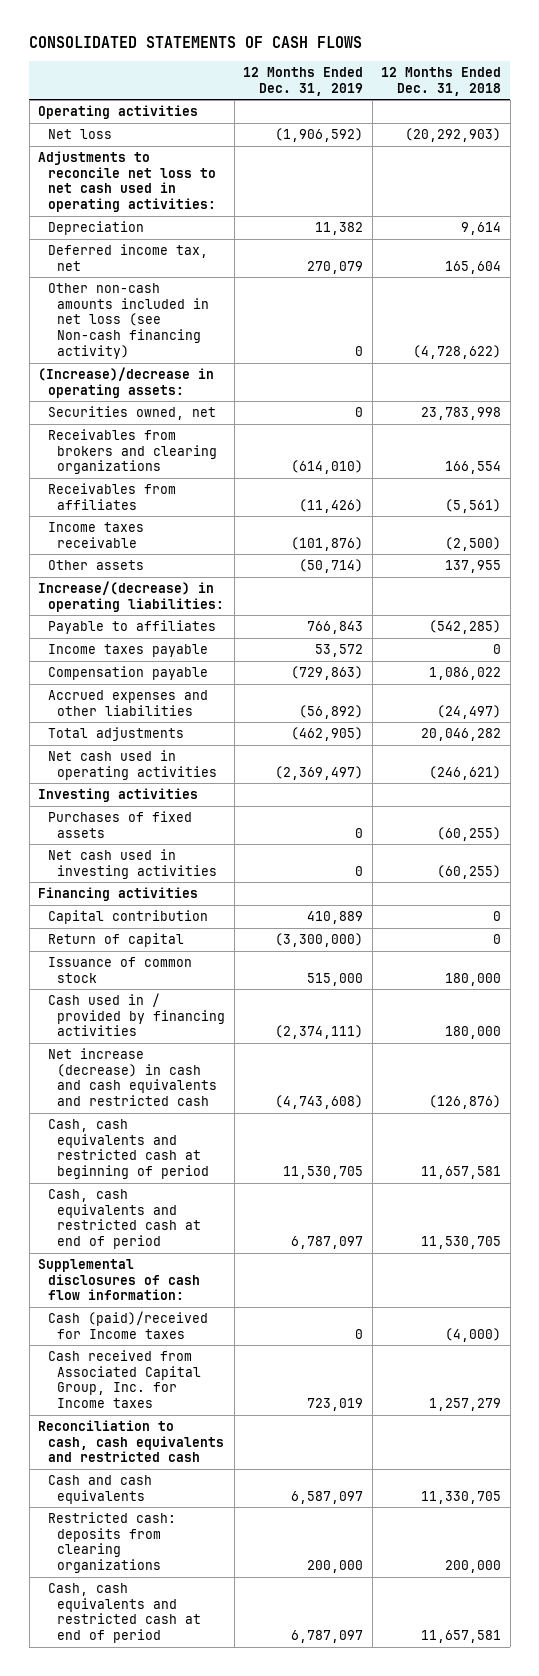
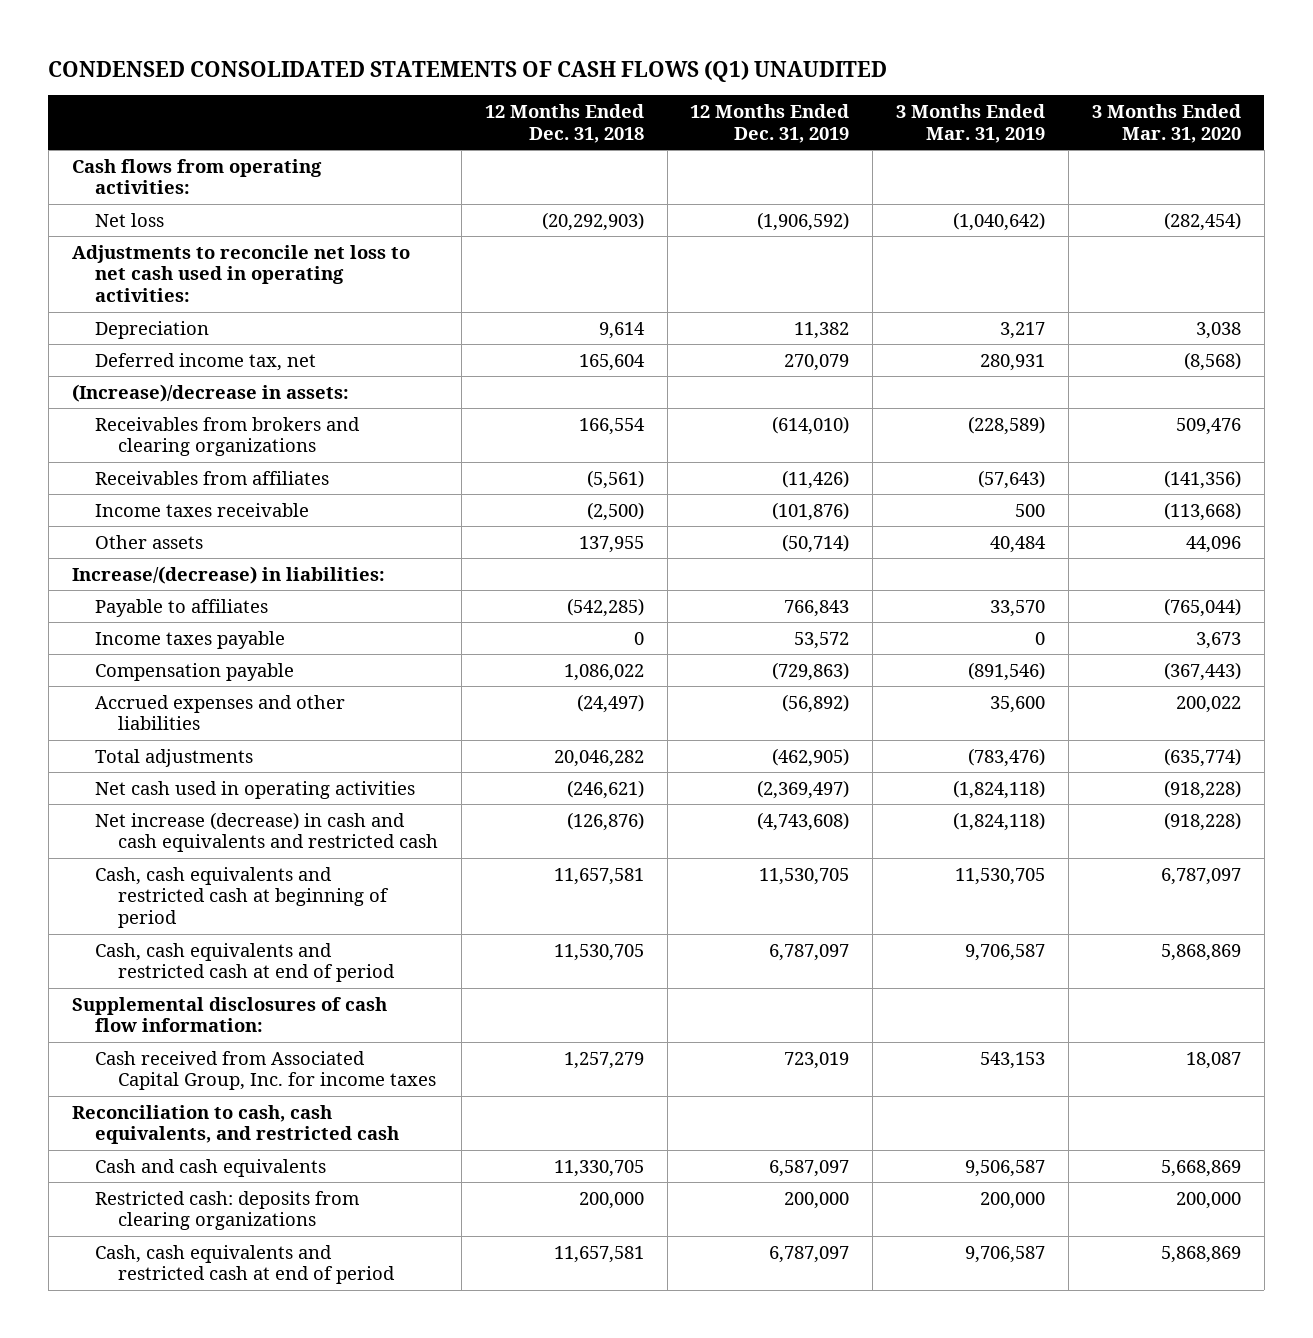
[29,36,363,49] CONSOLIDATED STATEMENTS OF CASH FLOWS -> [48,59,888,82] CONDENSED CONSOLIDATED STATEMENTS OF CASH FLOWS (Q1) UNAUDITED
none -> [896,103,1046,143] 3 Months Ended Mar. 31, 2019
none -> [1091,103,1241,143] 3 Months Ended Mar. 31, 2020
[38,104,199,119] Operating activities -> [71,158,322,195] Cash flows from operating activities:
[47,282,210,359] Other non-cash amounts included in net loss (see Non-cash financing activity) -> none
[47,405,216,420] Securities owned, net -> none
[38,366,215,398] (Increase)/decrease in operating assets: -> [71,383,349,402] (Increase)/decrease in assets:
[38,580,224,612] Increase/(decrease) in operating liabilities: -> [71,565,385,584] Increase/(decrease) in liabilities:
[38,787,199,802] Investing activities -> none
[47,810,192,838] Purchases of fixed assets -> none
[47,848,218,879] Net cash used in investing activities -> none
[38,886,199,901] Financing activities -> none
[47,909,208,924] Capital contribution -> none
[47,932,184,947] Return of capital -> none
[47,956,192,983] Issuance of common stock -> none
[47,992,226,1037] Cash used in / provided by financing activities -> none
[47,1310,208,1339] Cash (paid)/received for Income taxes -> none
[47,1349,202,1409] Cash received from Associated Capital Group, Inc. for Income taxes -> [94,1050,436,1091] Cash received from Associated Capital Group, Inc. for income taxes
[38,1419,224,1463] Reconciliation to cash, cash equivalents and restricted cash -> [71,1104,399,1145] Reconciliation to cash, cash equivalents, and restricted cash

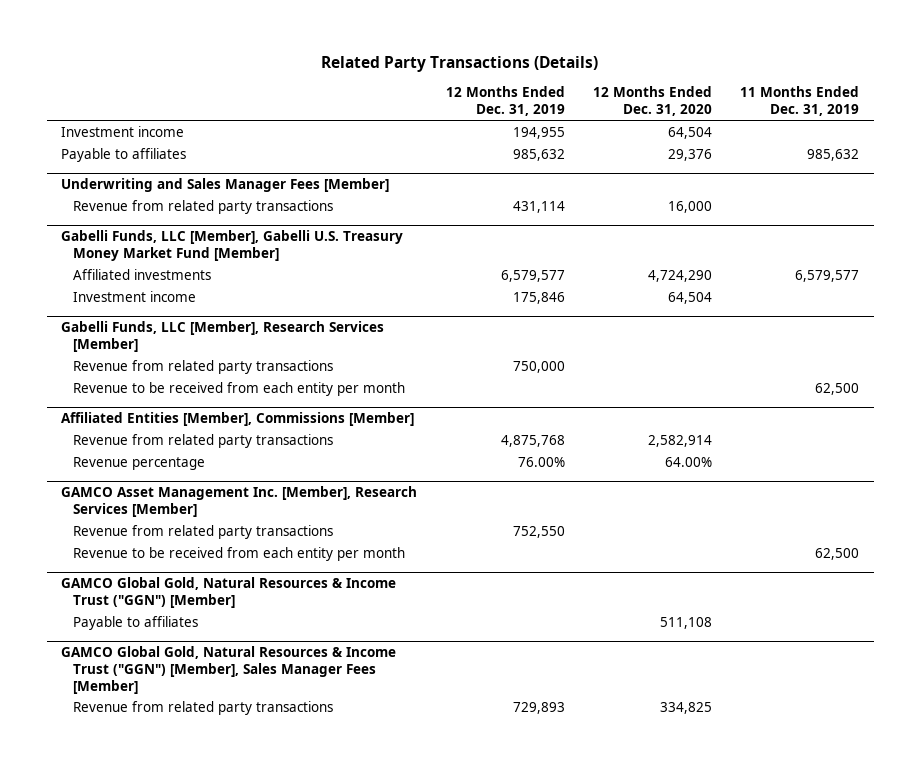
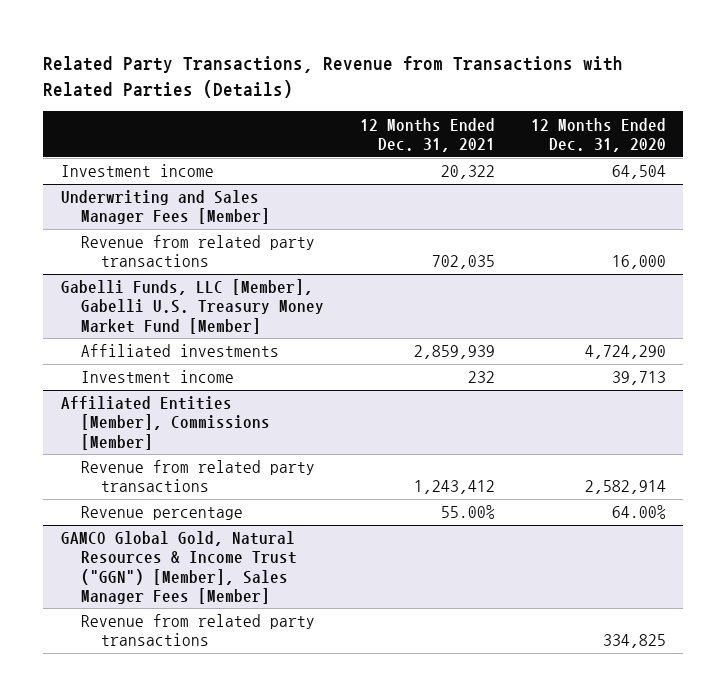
[321,56,599,73] Related Party Transactions (Details) -> [43,56,624,98] Related Party Transactions, Revenue from Transactions with Related Parties (Details)
[445,86,565,117] 12 Months Ended Dec. 31, 2019 -> none
[740,86,860,117] 11 Months Ended Dec. 31, 2019 -> none
none -> [359,117,495,152] 12 Months Ended Dec. 31, 2021
[61,147,187,162] Payable to affiliates -> none
[61,321,385,352] Gabelli Funds, LLC [Member], Research Services [Member] -> none
[72,359,333,374] Revenue from related party transactions -> none
[72,381,405,396] Revenue to be received from each entity per month -> none
[667,291,712,304] 64,504 -> [611,371,666,386] 39,713
[61,486,418,517] GAMCO Asset Management Inc. [Member], Research Services [Member] -> none
[72,524,333,539] Revenue from related party transactions -> none
[72,546,405,561] Revenue to be received from each entity per month -> none
[61,577,397,608] GAMCO Global Gold, Natural Resources & Income Trust ("GGN") [Member] -> none
[72,615,198,630] Payable to affiliates -> none

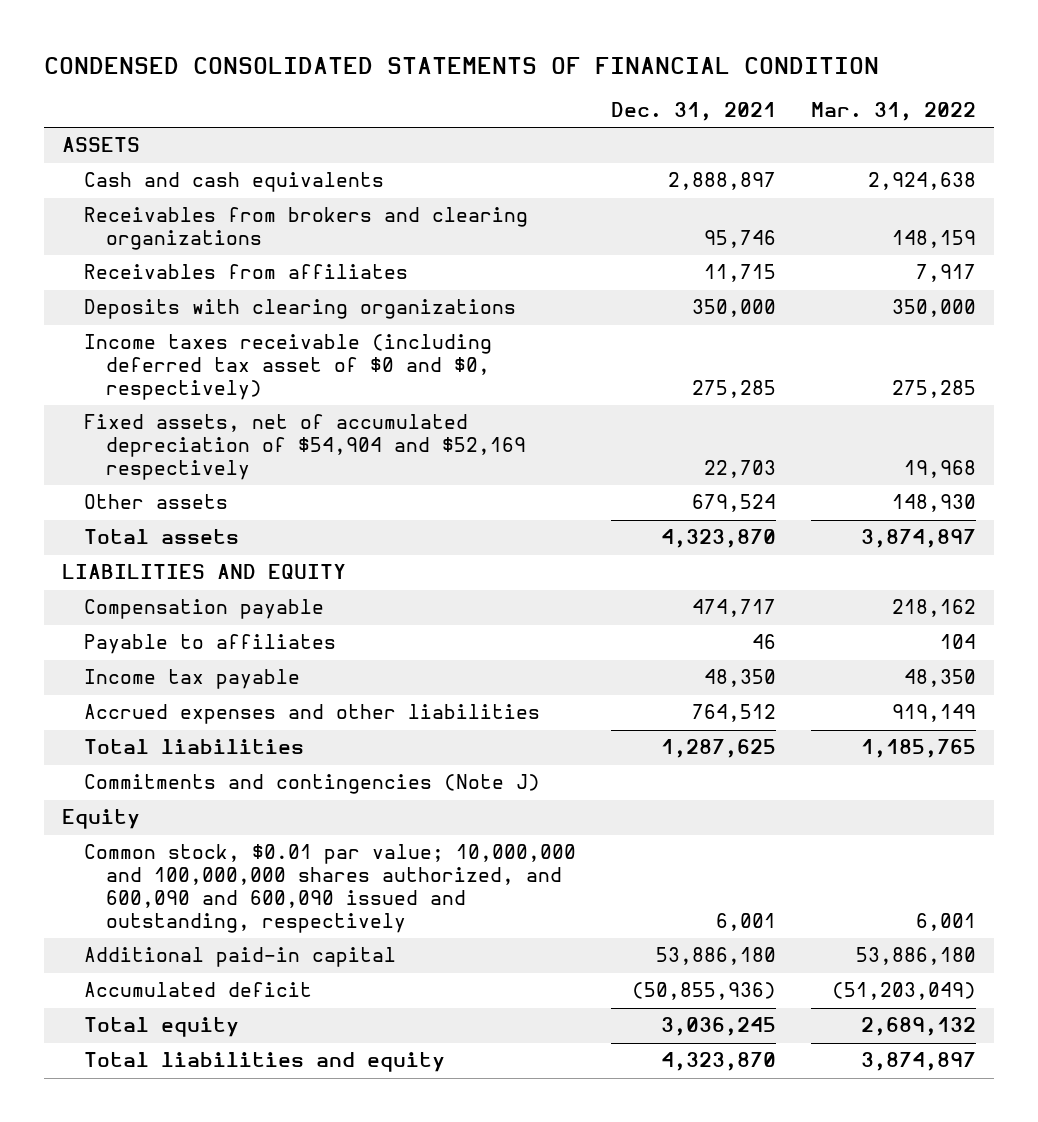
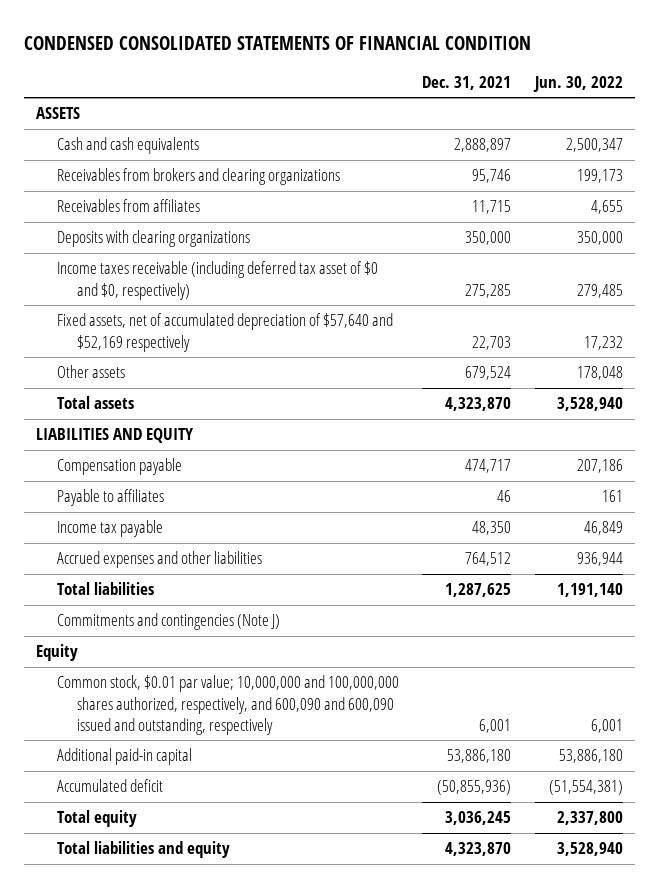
[811,101,977,121] Mar. 31, 2022 -> none
none -> [532,75,623,92] Jun. 30, 2022
[83,414,527,481] Fixed assets, net of accumulated depreciation of $54,904 and $52,169 respectively -> [56,313,393,352] Fixed assets, net of accumulated depreciation of $57,640 and $52,169 respectively
[83,844,576,933] Common stock, $0.01 par value; 10,000,000 and 100,000,000 shares authorized, and 600,090 and 600,090 issued and outstanding, respectively -> [56,675,399,735] Common stock, $0.01 par value; 10,000,000 and 100,000,000 shares authorized, respectively, and 600,090 and 600,090 issued and outstanding, respectively

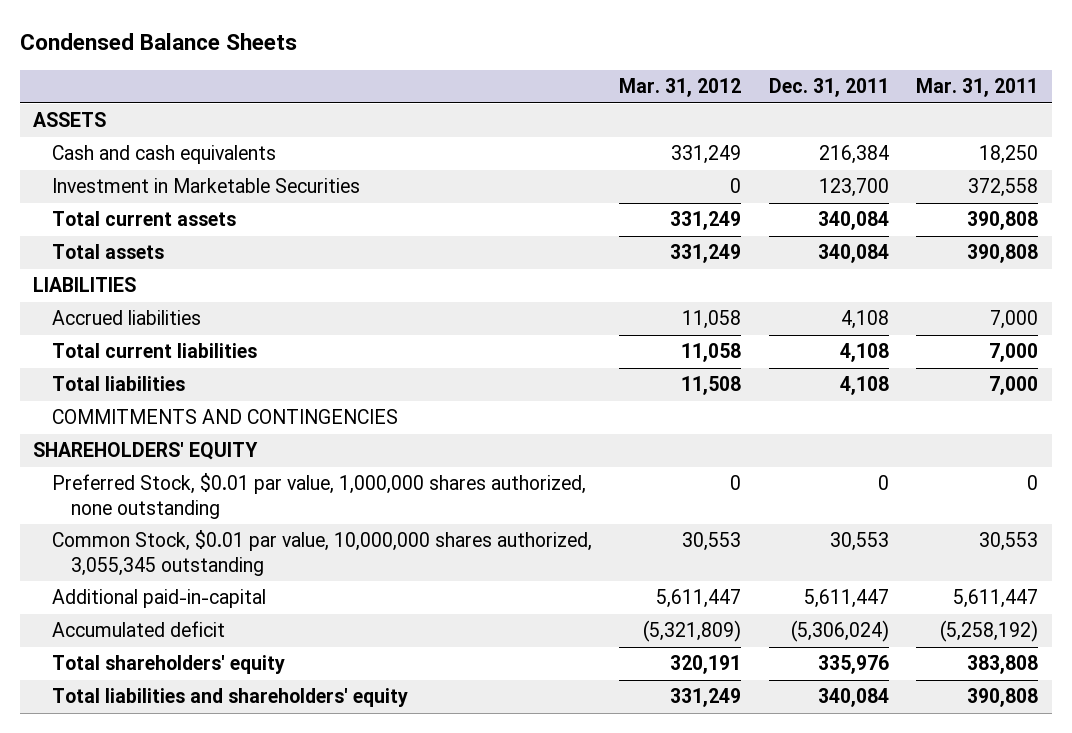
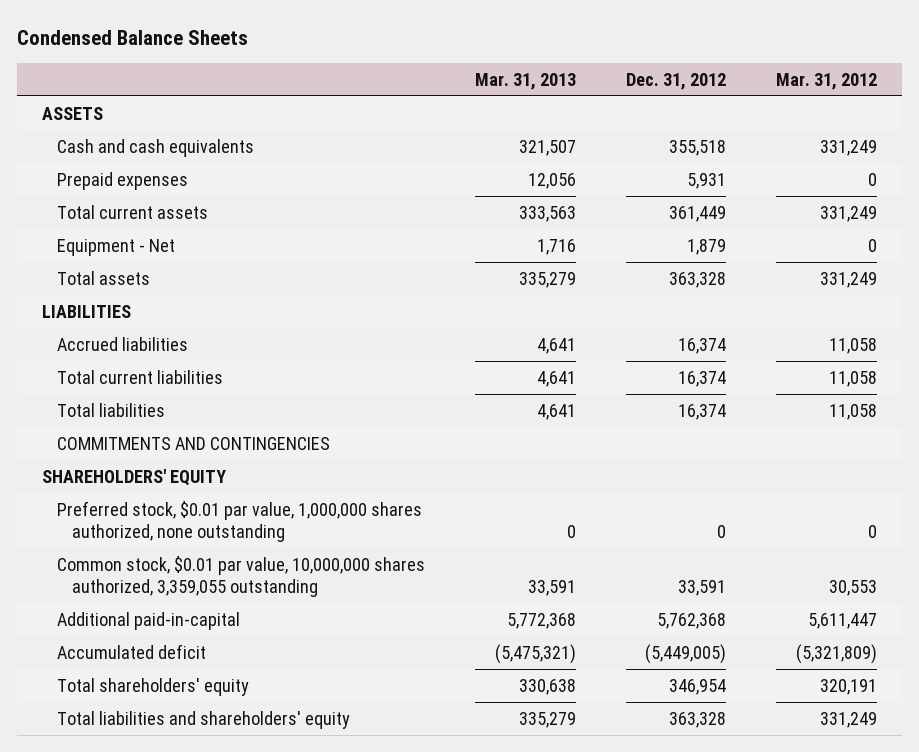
[768,77,889,97] Dec. 31, 2011 -> none
[916,77,1039,97] Mar. 31, 2011 -> none
none -> [475,72,577,90] Mar. 31, 2013
none -> [626,72,727,90] Dec. 31, 2012
[52,178,361,194] Investment in Marketable Securities -> none
none -> [57,171,189,190] Prepaid expenses
none -> [57,238,176,256] Equipment - Net
[681,376,742,396] 11,508 -> [829,403,878,420] 11,058
[52,473,587,519] Preferred Stock, $0.01 par value, 1,000,000 shares authorized, none outstanding -> [57,500,423,543] Preferred stock, $0.01 par value, 1,000,000 shares authorized, none outstanding
[52,530,593,576] Common Stock, $0.01 par value, 10,000,000 shares authorized, 3,055,345 outstanding -> [57,555,426,598] Common stock, $0.01 par value, 10,000,000 shares authorized, 3,359,055 outstanding

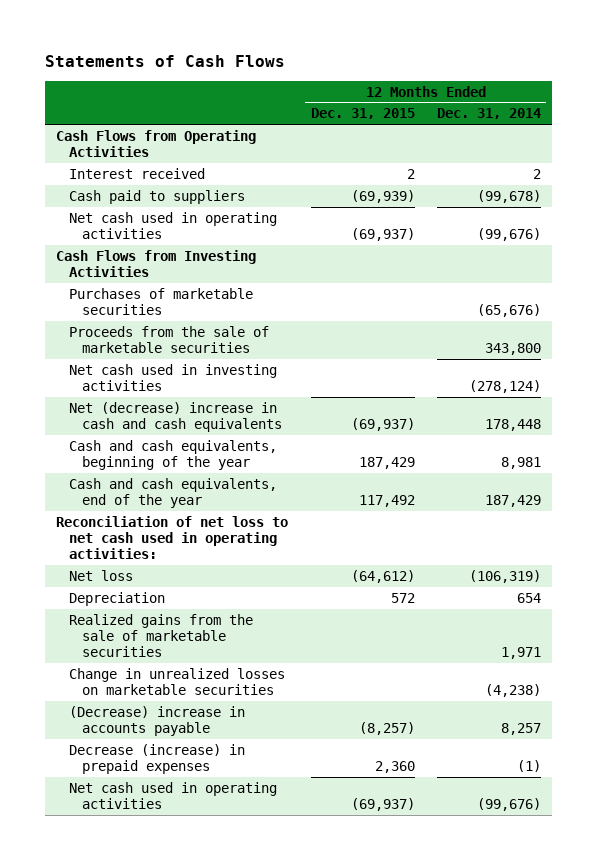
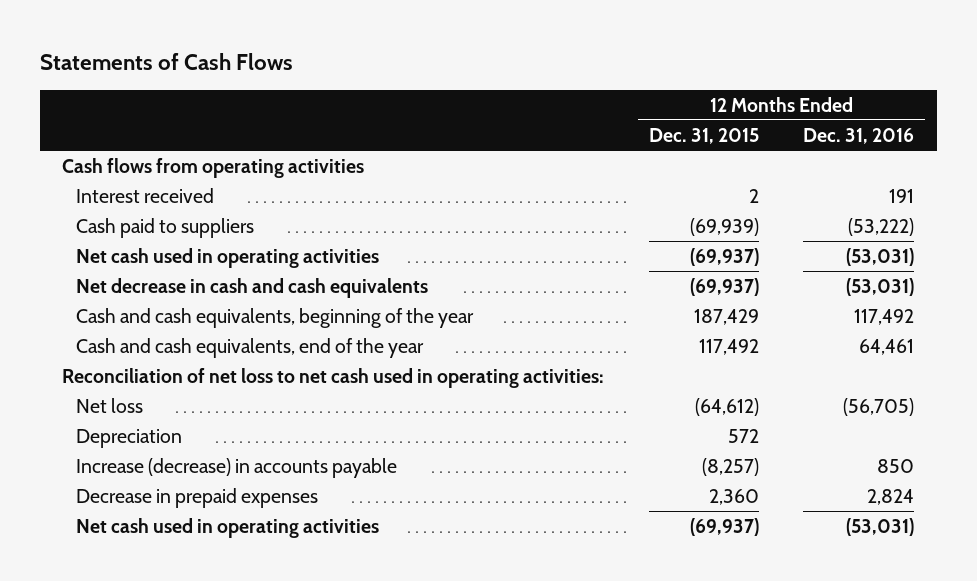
[436,108,541,120] Dec. 31, 2014 -> none
none -> [803,127,915,144] Dec. 31, 2016
[56,129,257,157] Cash Flows from Operating Activities -> [62,157,365,178] Cash flows from operating activities
[56,249,257,277] Cash Flows from Investing Activities -> none
[69,287,254,315] Purchases of marketable securities -> none
[69,325,270,353] Proceeds from the sale of marketable securities -> none
[69,363,278,391] Net cash used in investing activities -> none
[69,401,283,432] Net (decrease) increase in cash and cash equivalents -> [76,277,429,298] Net decrease in cash and cash equivalents
[69,613,254,657] Realized gains from the sale of marketable securities -> none
[69,667,286,695] Change in unrealized losses on marketable securities -> none
[69,705,246,736] (Decrease) increase in accounts payable -> [76,457,398,478] Increase (decrease) in accounts payable
[69,743,246,774] Decrease (increase) in prepaid expenses -> [76,487,319,508] Decrease in prepaid expenses

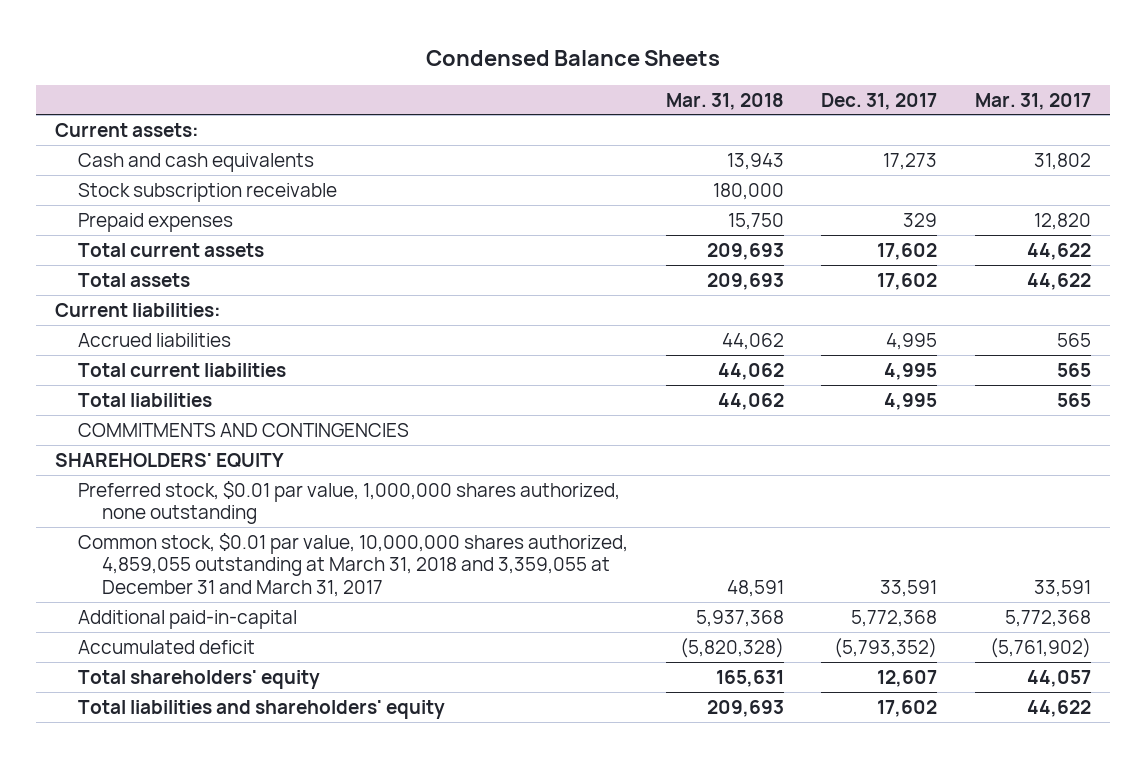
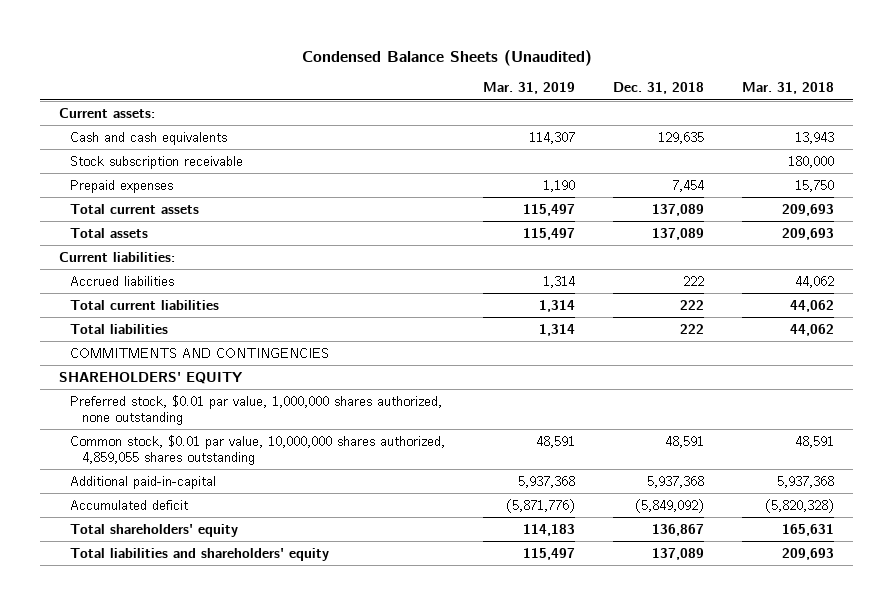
[425,49,720,66] Condensed Balance Sheets -> [301,49,592,66] Condensed Balance Sheets (Unaudited)
[821,92,938,110] Dec. 31, 2017 -> none
[974,92,1091,110] Mar. 31, 2017 -> none
none -> [483,82,576,95] Mar. 31, 2019
none -> [613,82,705,95] Dec. 31, 2018
[78,532,629,597] Common stock, $0.01 par value, 10,000,000 shares authorized, 4,859,055 outstanding at March 31, 2018 and 3,359,055 at December 31 and March 31, 2017 -> [70,434,446,465] Common stock, $0.01 par value, 10,000,000 shares authorized, 4,859,055 shares outstanding

